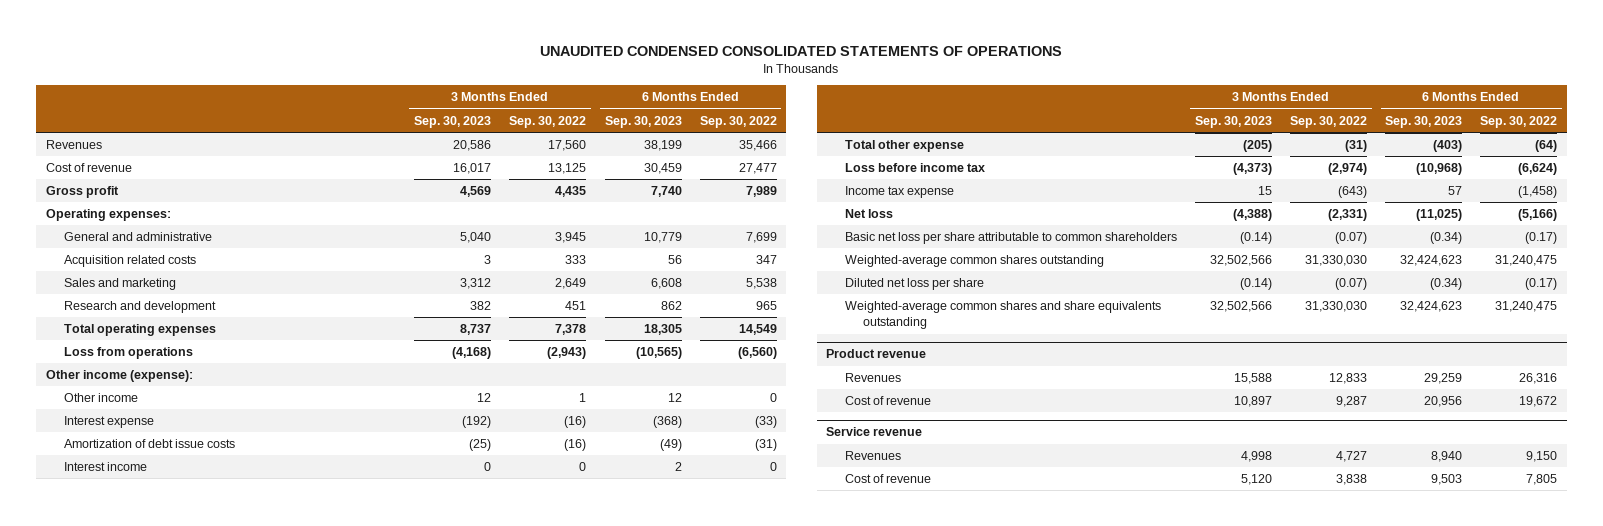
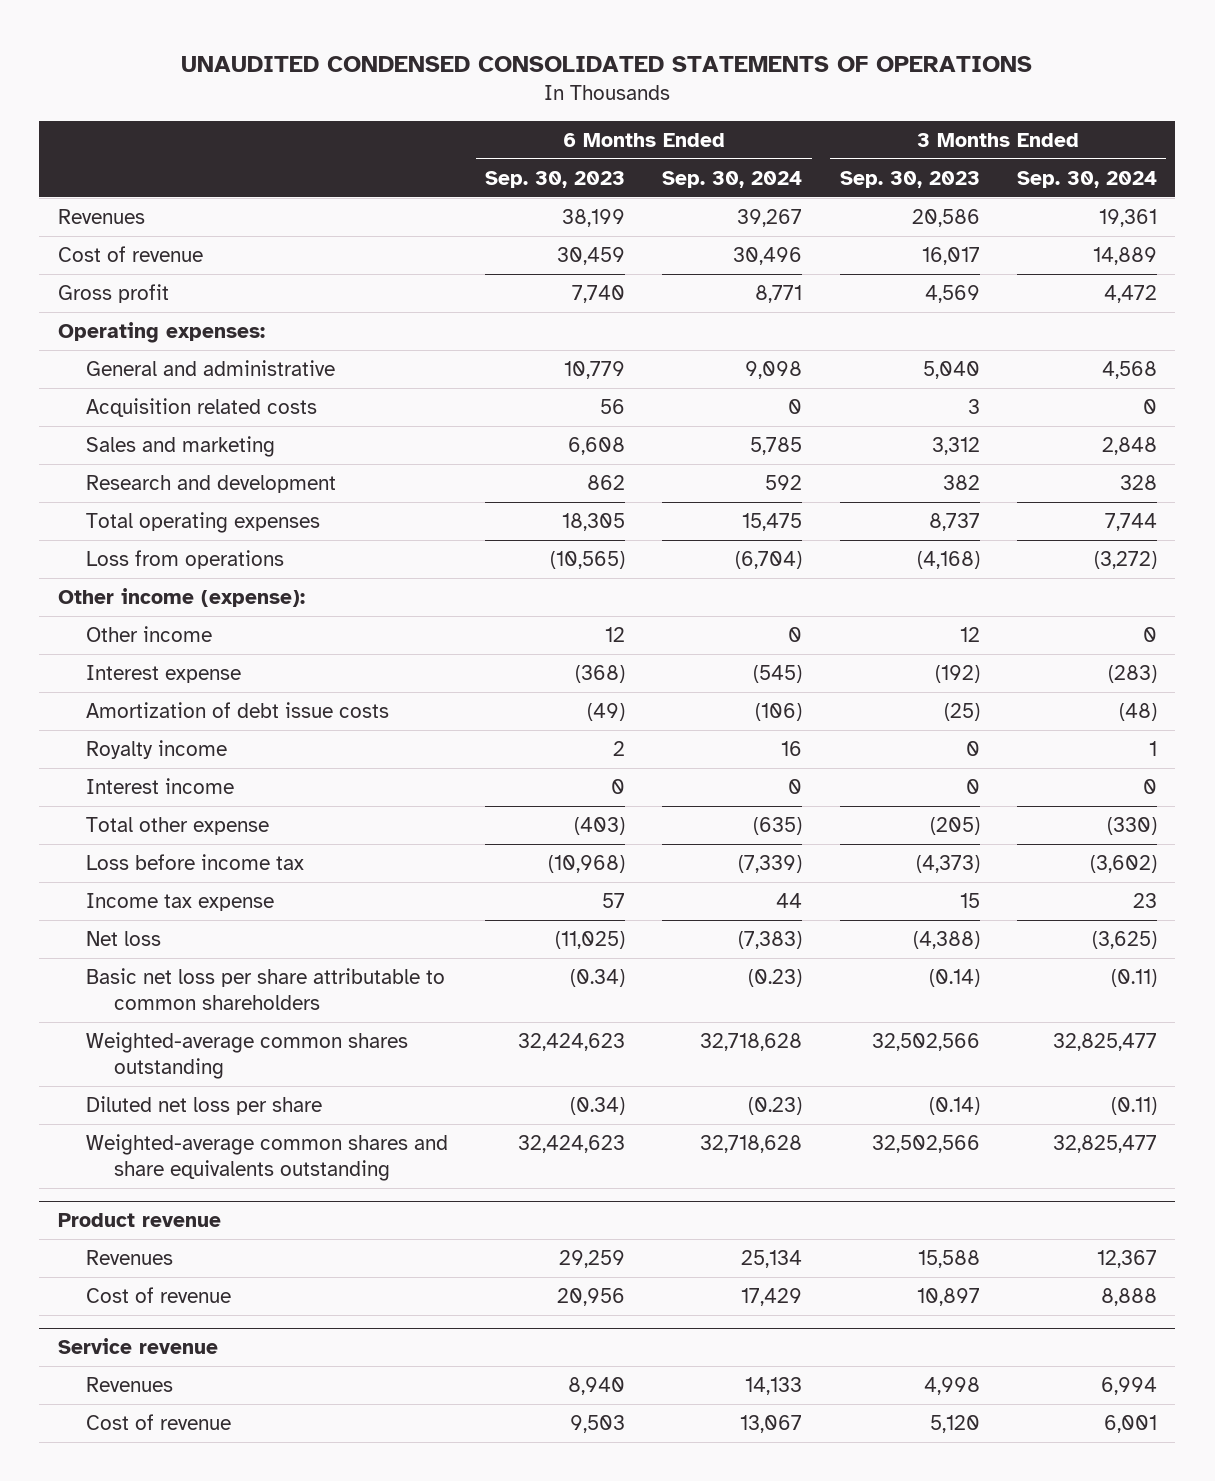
[509,115,587,128] Sep. 30, 2022 -> none
[699,115,777,128] Sep. 30, 2022 -> none
none -> [662,170,803,188] Sep. 30, 2024
none -> [1016,170,1157,188] Sep. 30, 2024
none -> [85,739,227,759] Royalty income
[674,462,682,472] 2 -> [610,778,625,794] 0

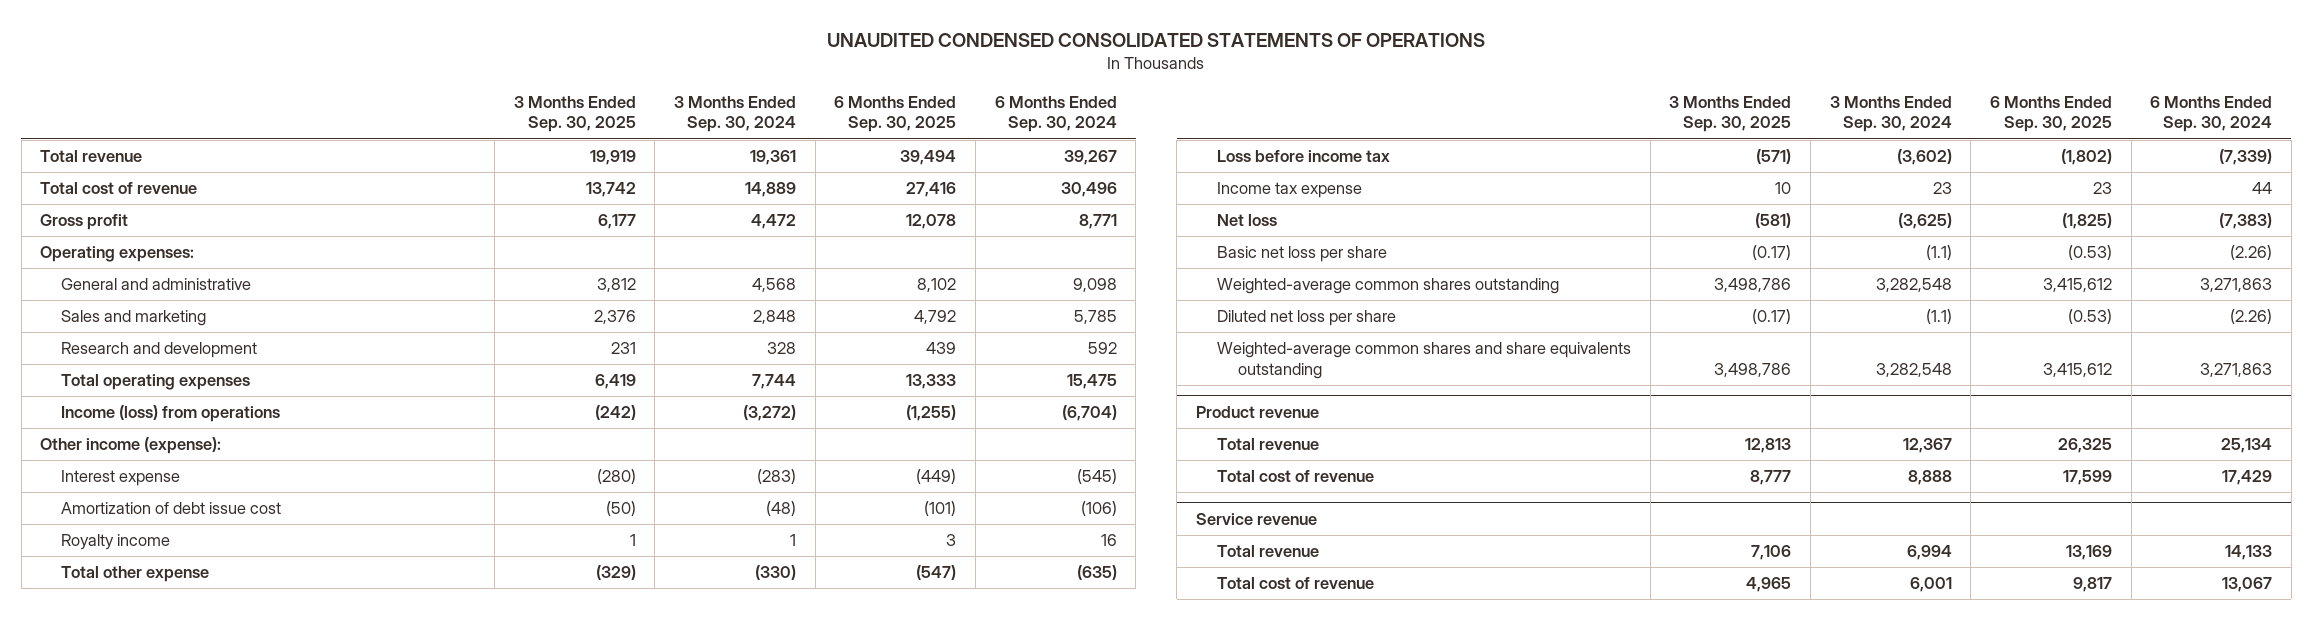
[484,170,625,188] Sep. 30, 2023 -> none
[839,170,980,188] Sep. 30, 2023 -> none
none -> [513,95,636,133] 3 Months Ended Sep. 30, 2025
none -> [834,95,957,133] 6 Months Ended Sep. 30, 2025
[57,208,145,224] Revenues -> [40,150,143,163] Total revenue
[57,245,203,262] Cost of revenue -> [40,182,198,195] Total cost of revenue
[85,397,317,417] Acquisition related costs -> none
[85,549,284,569] Loss from operations -> [61,405,281,423] Income (loss) from operations
[85,625,212,642] Other income -> none
[85,701,389,718] Amortization of debt issue costs -> [61,502,282,515] Amortization of debt issue cost
[85,777,234,794] Interest income -> none
[85,967,445,1011] Basic net loss per share attributable to common shareholders -> [1217,246,1388,263] Basic net loss per share
[748,968,803,987] (0.23) -> [2230,245,2273,261] (2.26)
[1110,968,1157,987] (0.11) -> [1925,245,1952,261] (1.1)
[700,1032,803,1051] 32,718,628 -> [2200,278,2273,293] 3,271,863
[1052,1032,1157,1051] 32,825,477 -> [1875,278,1952,293] 3,282,548
[748,1096,803,1115] (0.23) -> [2230,309,2273,325] (2.26)
[1110,1096,1157,1115] (0.11) -> [1925,309,1952,325] (1.1)
[700,1134,803,1153] 32,718,628 -> [2200,362,2273,377] 3,271,863
[1052,1134,1157,1153] 32,825,477 -> [1875,362,1952,377] 3,282,548
[85,1249,173,1265] Revenues -> [1217,438,1320,451] Total revenue
[85,1286,231,1303] Cost of revenue -> [1217,470,1375,483] Total cost of revenue
[85,1376,173,1392] Revenues -> [1217,545,1320,558] Total revenue
[85,1413,231,1430] Cost of revenue -> [1217,577,1375,590] Total cost of revenue

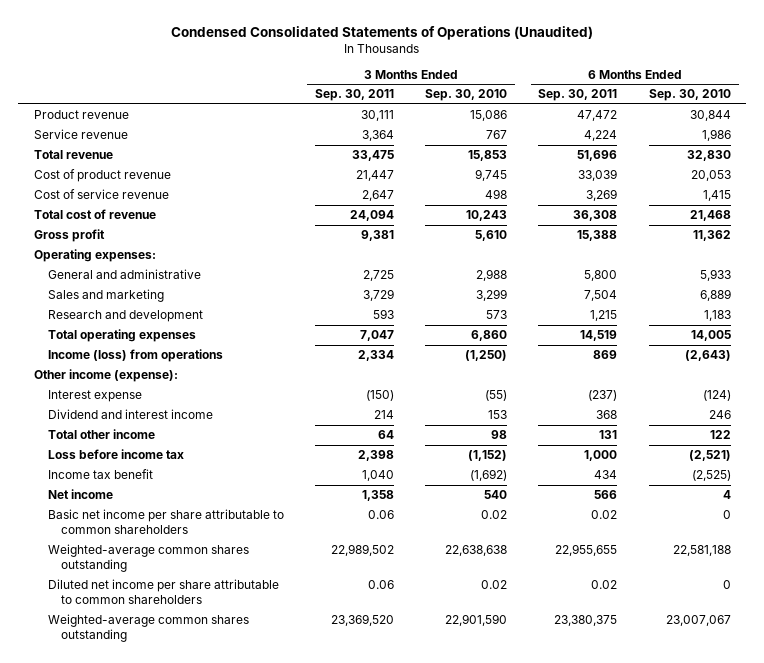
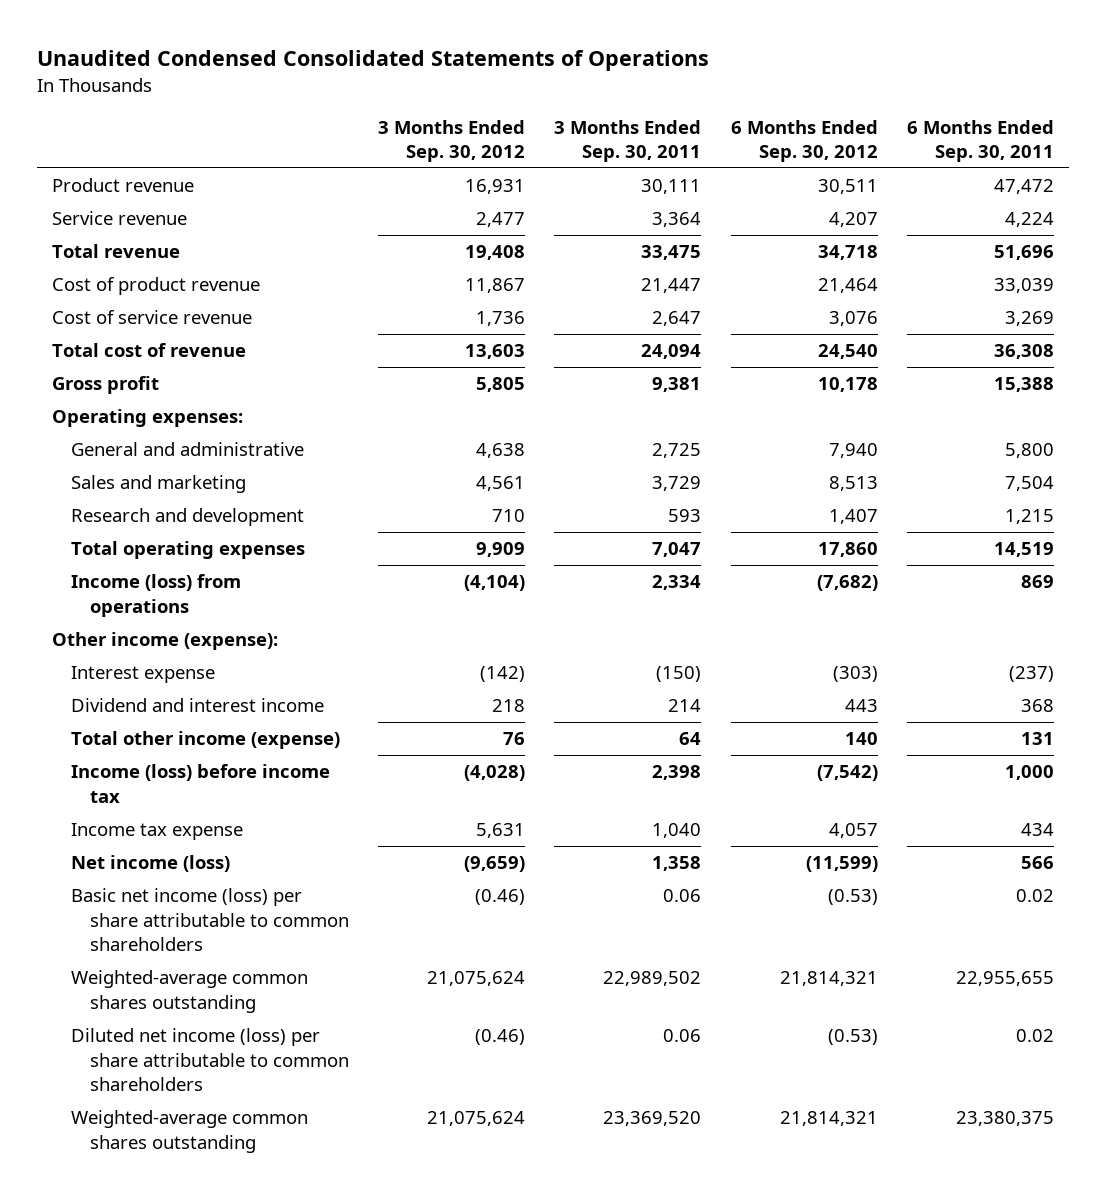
[171,25,594,40] Condensed Consolidated Statements of Operations (Unaudited) -> [37,50,710,72] Unaudited Condensed Consolidated Statements of Operations
[425,89,508,102] Sep. 30, 2010 -> none
[648,89,731,102] Sep. 30, 2010 -> none
none -> [377,119,525,162] 3 Months Ended Sep. 30, 2012
none -> [730,119,878,162] 6 Months Ended Sep. 30, 2012
[47,429,155,440] Total other income -> [70,731,340,750] Total other income (expense)
[47,449,184,460] Loss before income tax -> [70,764,330,803] Income (loss) before income tax
[47,469,153,480] Income tax benefit -> [70,823,243,841] Income tax expense
[47,489,113,500] Net income -> [70,855,230,873] Net income (loss)
[47,509,284,535] Basic net income per share attributable to common shareholders -> [70,888,349,951] Basic net income (loss) per share attributable to common shareholders
[47,579,279,605] Diluted net income per share attributable to common shareholders -> [70,1028,349,1091] Diluted net income (loss) per share attributable to common shareholders

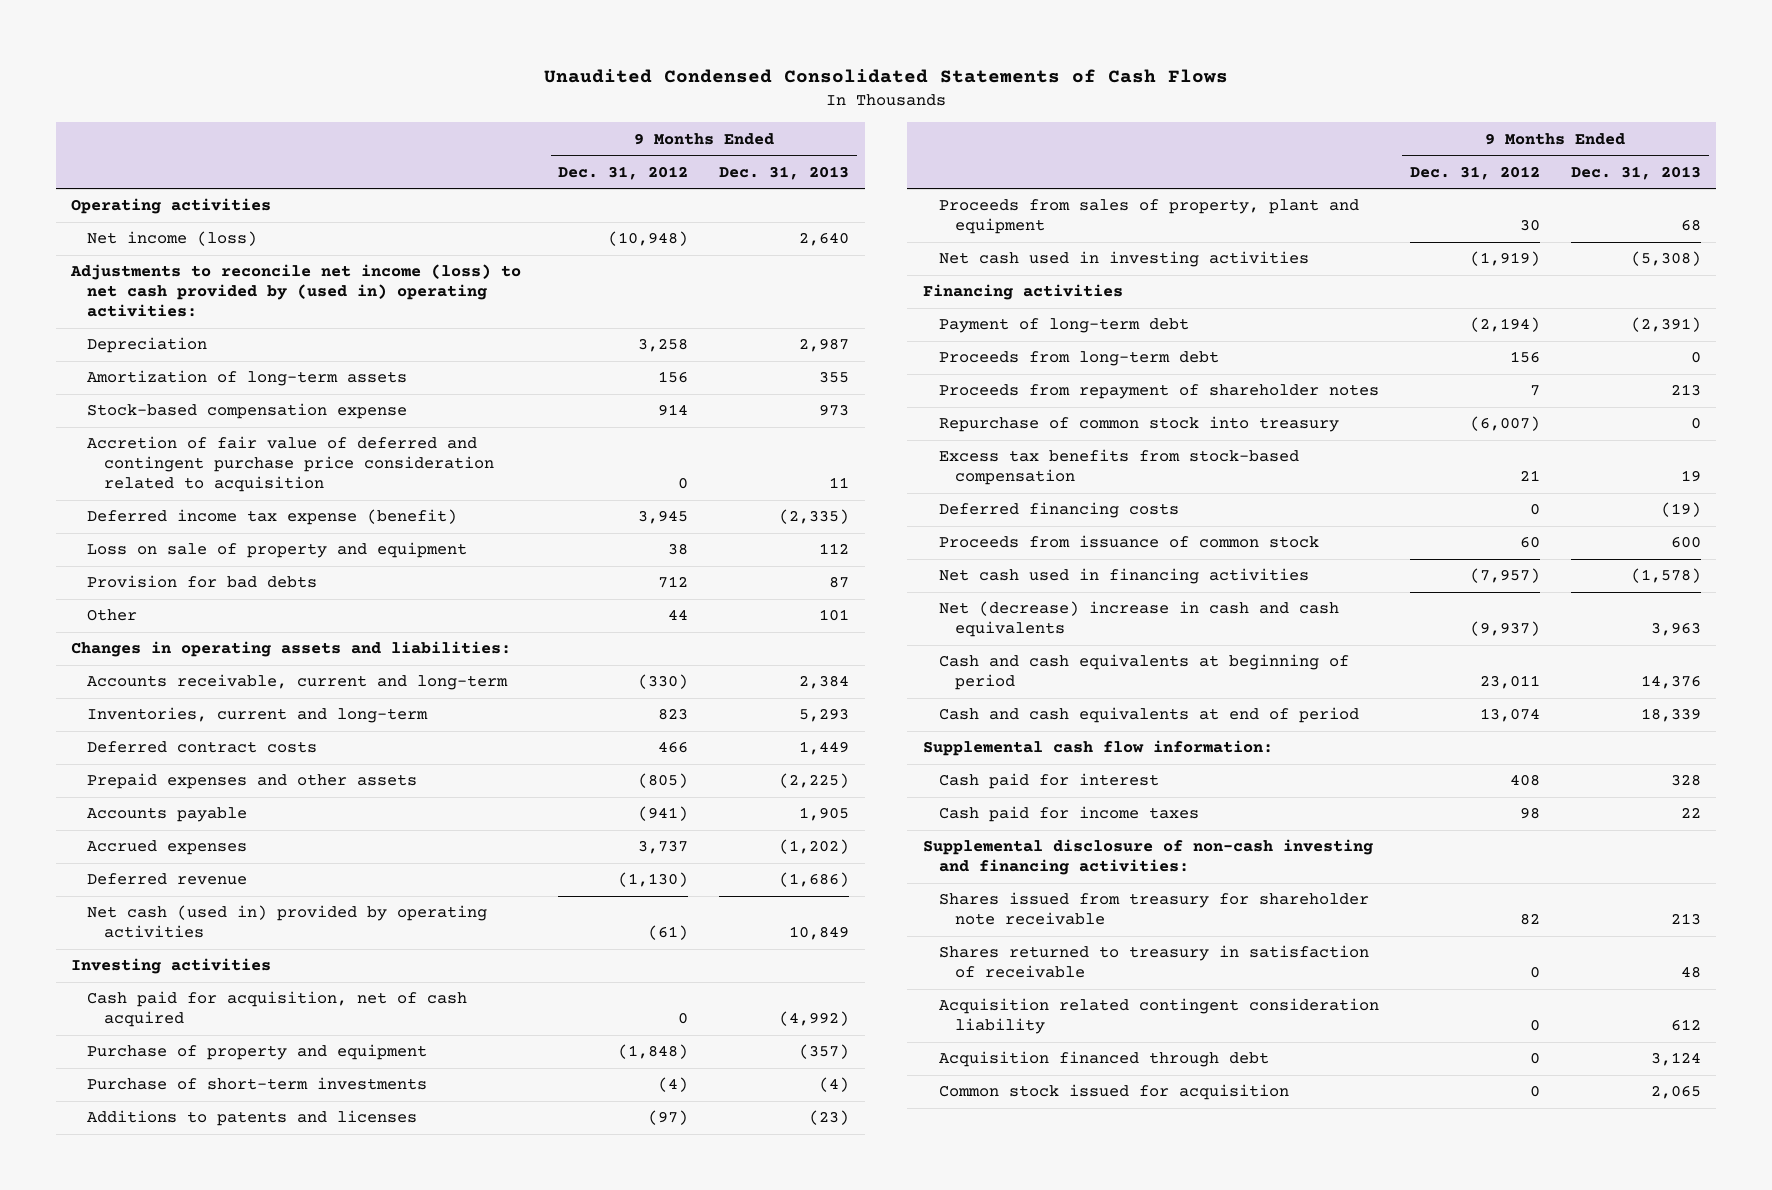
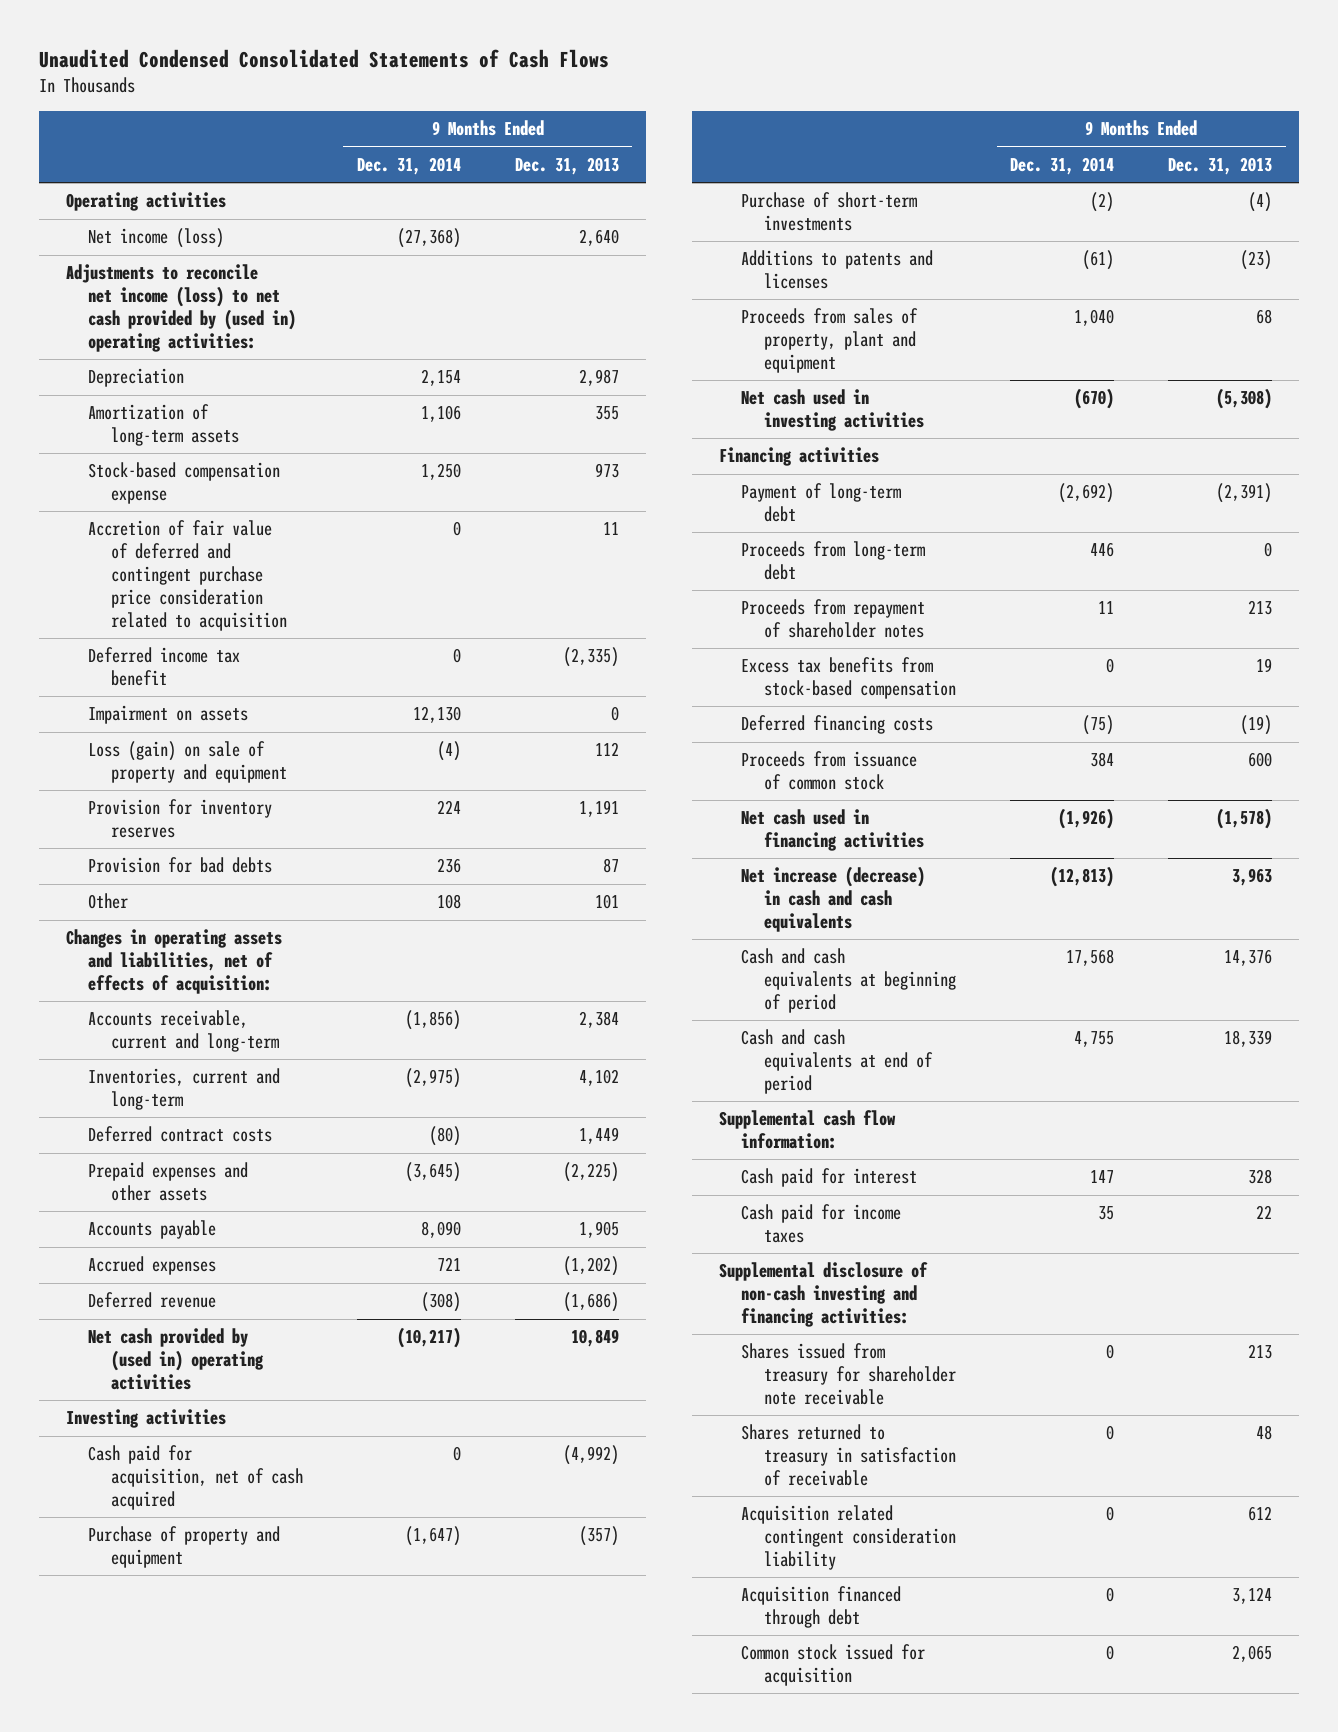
[558,165,689,180] Dec. 31, 2012 -> none
none -> [356,156,461,175] Dec. 31, 2014
[87,509,458,526] Deferred income tax expense (benefit) -> [88,647,241,687] Deferred income tax benefit
none -> [88,705,249,725] Impairment on assets
[87,542,468,559] Loss on sale of property and equipment -> [88,741,287,784] Loss (gain) on sale of property and equipment
none -> [88,799,273,839] Provision for inventory reserves
[70,641,511,658] Changes in operating assets and liabilities: -> [65,929,282,994] Changes in operating assets and liabilities, net of effects of acquisition:
[799,708,850,723] 5,293 -> [578,1069,619,1087] 4,102
[87,905,488,939] Net cash (used in) provided by operating activities -> [88,1328,264,1390] Net cash provided by (used in) operating activities
[939,416,1340,433] Repurchase of common stock into treasury -> none
[939,601,1340,638] Net (decrease) increase in cash and cash equivalents -> [741,866,926,932] Net increase (decrease) in cash and cash equivalents

